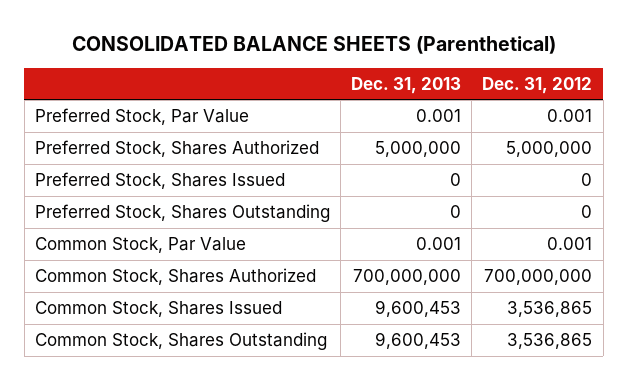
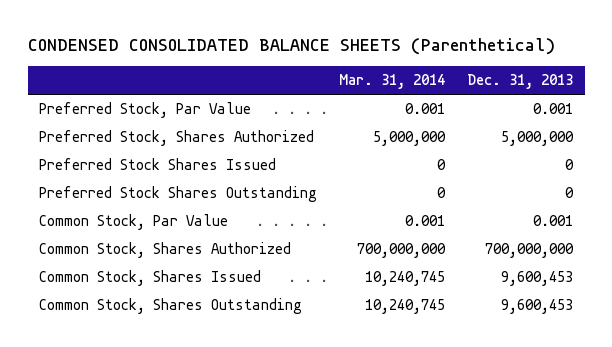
[71,35,556,54] CONSOLIDATED BALANCE SHEETS (Parenthetical) -> [27,38,555,56] CONDENSED CONSOLIDATED BALANCE SHEETS (Parenthetical)
[482,76,593,94] Dec. 31, 2012 -> none
none -> [339,74,446,90] Mar. 31, 2014
[34,171,285,189] Preferred Stock, Shares Issued -> [38,158,276,171] Preferred Stock Shares Issued
[34,203,330,222] Preferred Stock, Shares Outstanding -> [38,186,317,203] Preferred Stock Shares Outstanding

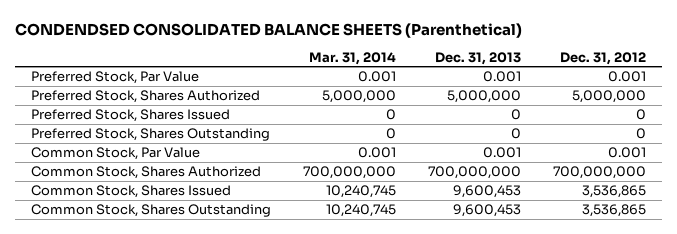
[27,38,555,56] CONDENSED CONSOLIDATED BALANCE SHEETS (Parenthetical) -> [15,22,523,38] CONDENDSED CONSOLIDATED BALANCE SHEETS (Parenthetical)
none -> [559,51,646,65] Dec. 31, 2012
[38,158,276,171] Preferred Stock Shares Issued -> [30,108,230,122] Preferred Stock, Shares Issued
[38,186,317,203] Preferred Stock Shares Outstanding -> [30,127,270,141] Preferred Stock, Shares Outstanding

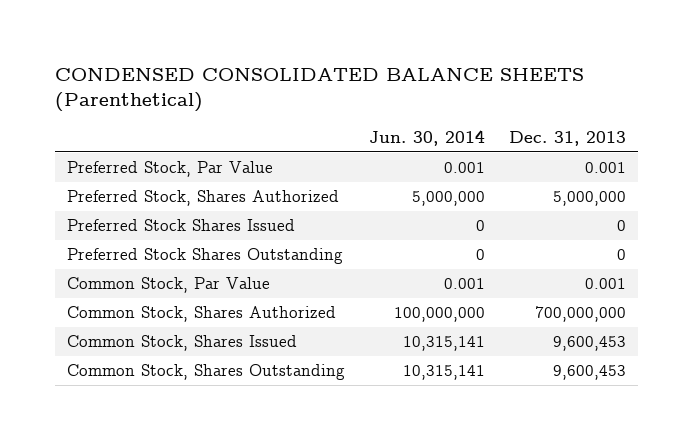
[15,22,523,38] CONDENDSED CONSOLIDATED BALANCE SHEETS (Parenthetical) -> [55,67,585,112] CONDENSED CONSOLIDATED BALANCE SHEETS (Parenthetical)
[308,51,396,65] Mar. 31, 2014 -> none
[559,51,646,65] Dec. 31, 2012 -> none
none -> [368,129,485,146] Jun. 30, 2014
[30,108,230,122] Preferred Stock, Shares Issued -> [67,219,296,232] Preferred Stock Shares Issued
[30,127,270,141] Preferred Stock, Shares Outstanding -> [67,248,344,265] Preferred Stock Shares Outstanding

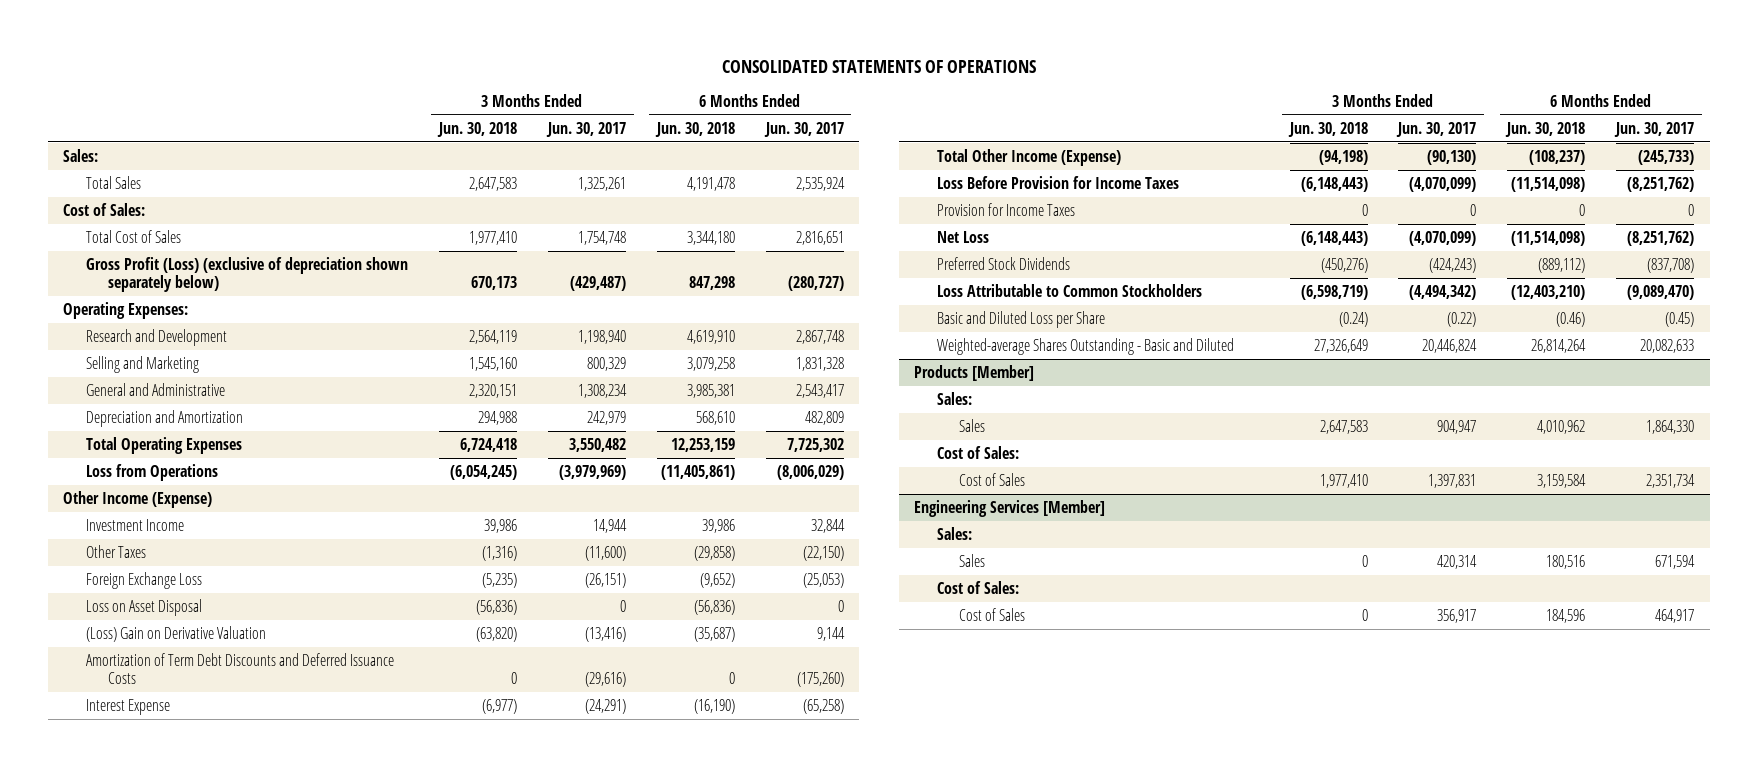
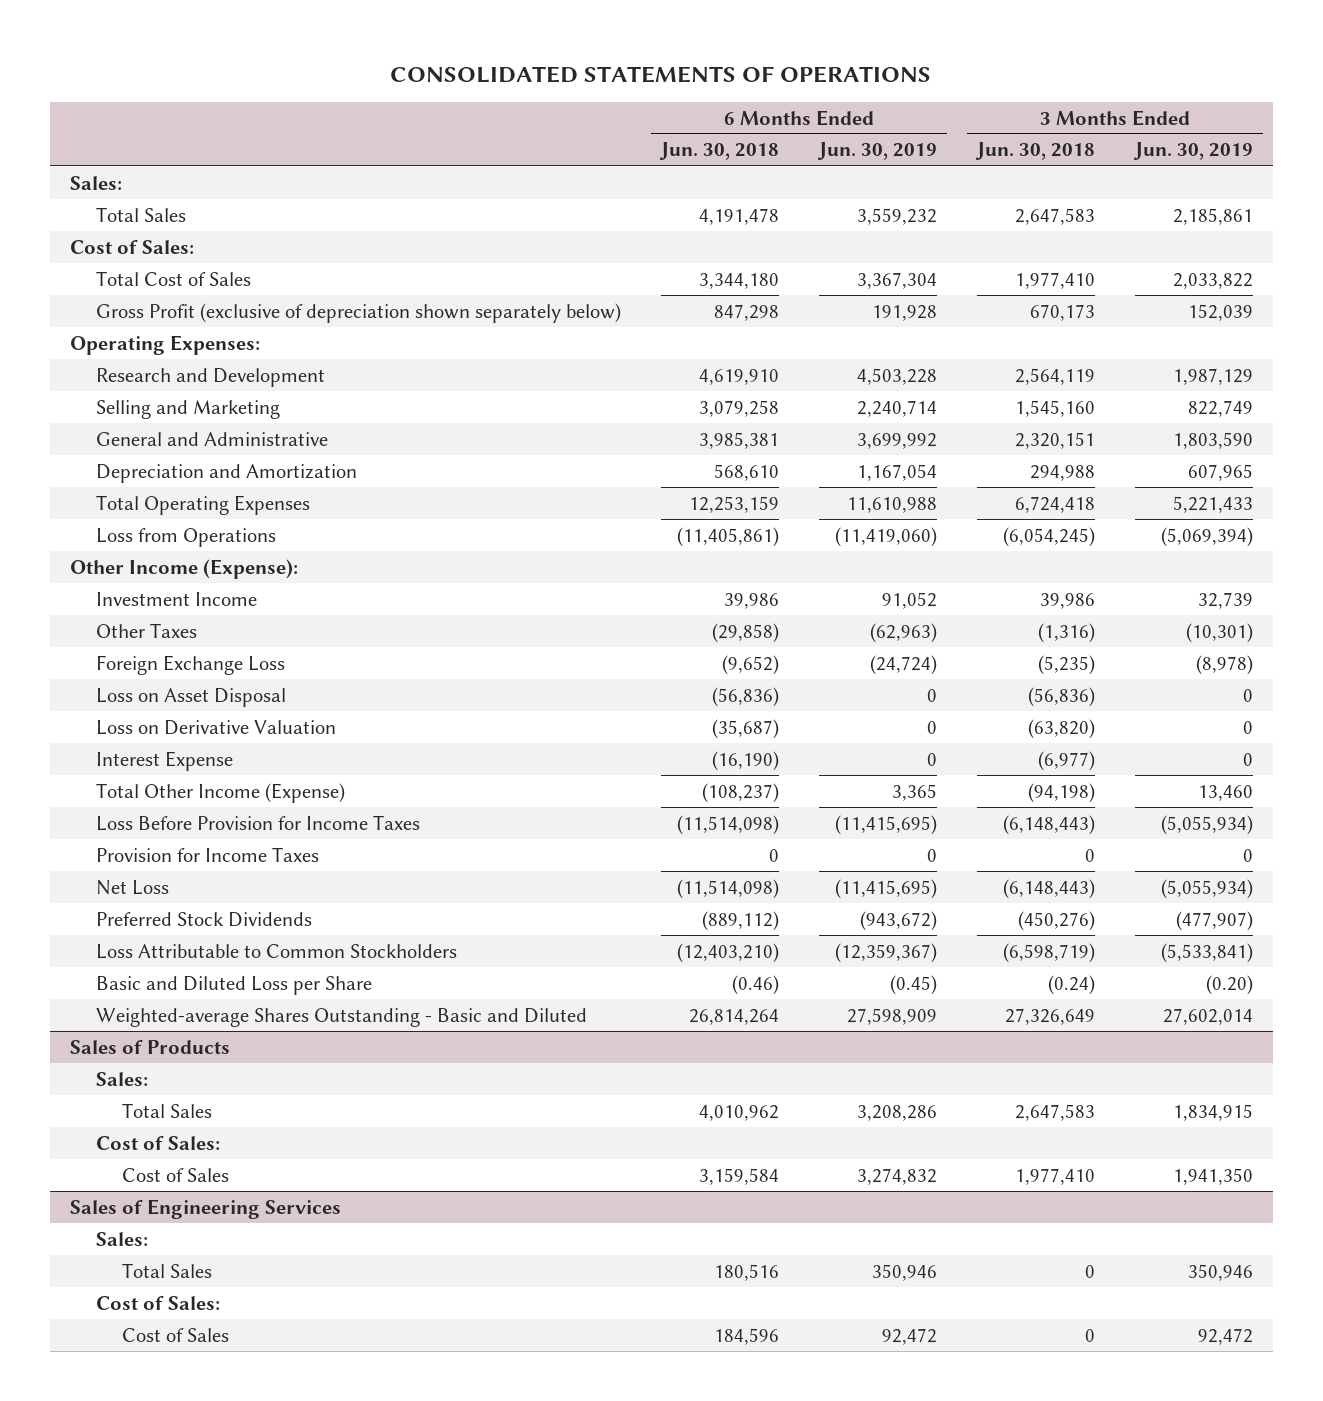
[545,121,626,137] Jun. 30, 2017 -> none
[763,121,844,137] Jun. 30, 2017 -> none
none -> [817,142,938,161] Jun. 30, 2019
none -> [1133,142,1254,161] Jun. 30, 2019
[85,256,408,293] Gross Profit (Loss) (exclusive of depreciation shown separately below) -> [96,302,622,323] Gross Profit (exclusive of depreciation shown separately below)
[63,490,213,508] Other Income (Expense) -> [69,558,298,579] Other Income (Expense):
[85,652,394,685] Amortization of Term Debt Discounts and Deferred Issuance Costs -> none
[85,625,266,642] (Loss) Gain on Derivative Valuation -> [96,719,337,735] Loss on Derivative Valuation
[914,364,1035,381] Products [Member] -> [69,1039,230,1054] Sales of Products
[959,418,986,432] Sales -> [122,1102,213,1118] Total Sales
[914,499,1106,517] Engineering Services [Member] -> none
none -> [69,1198,341,1219] Sales of Engineering Services
[959,553,986,567] Sales -> [122,1262,213,1278] Total Sales

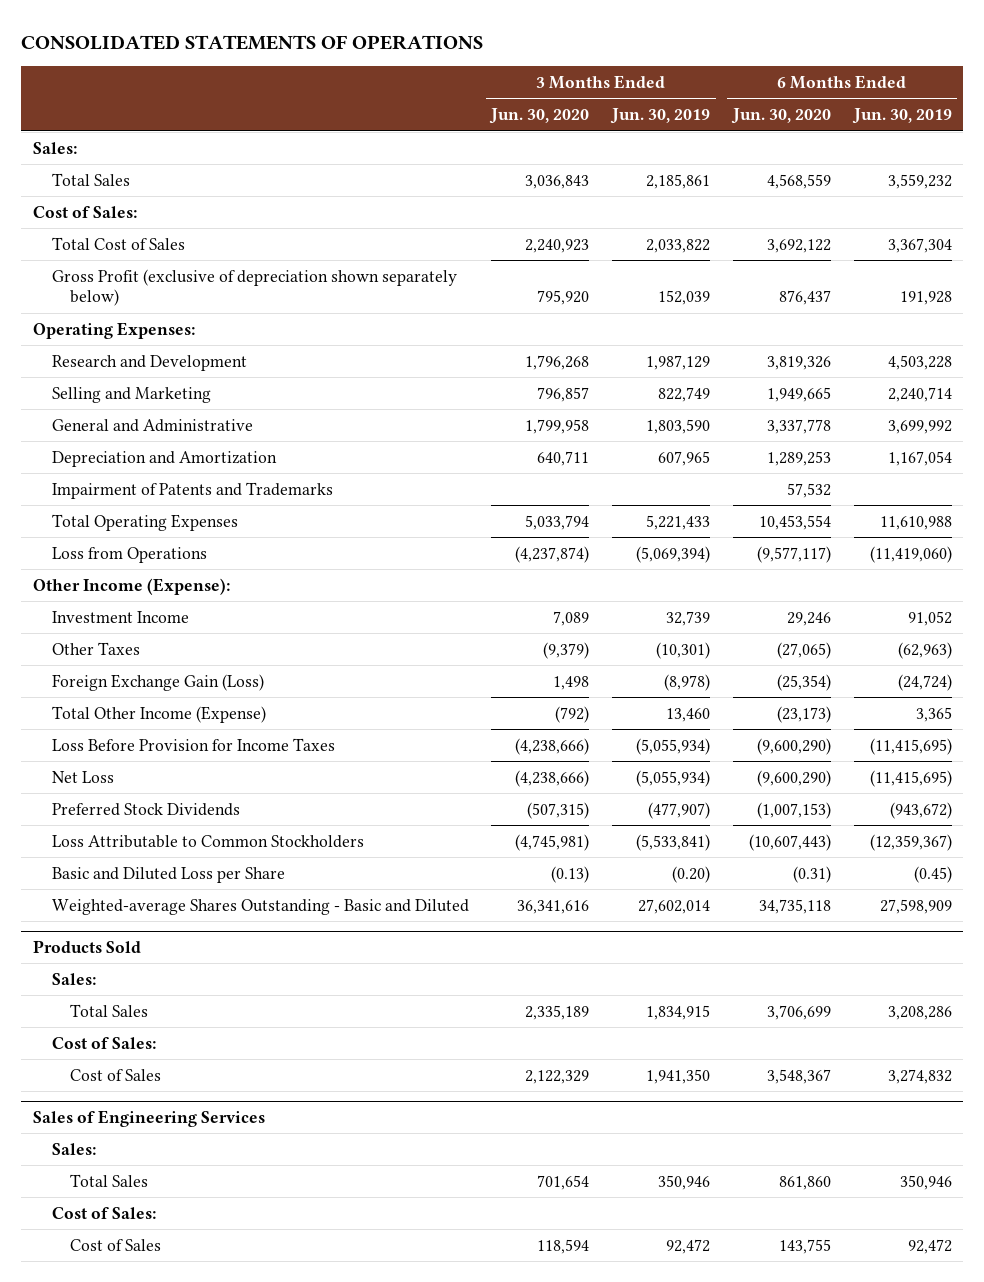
[659,142,780,161] Jun. 30, 2018 -> none
[975,142,1096,161] Jun. 30, 2018 -> none
none -> [489,108,590,125] Jun. 30, 2020
none -> [730,108,831,125] Jun. 30, 2020
none -> [51,481,333,499] Impairment of Patents and Trademarks
[96,687,287,707] Loss on Asset Disposal -> none
[96,719,337,735] Loss on Derivative Valuation -> none
[96,750,234,771] Interest Expense -> none
[96,654,286,675] Foreign Exchange Loss -> [51,673,264,691] Foreign Exchange Gain (Loss)
[96,846,320,862] Provision for Income Taxes -> none
[69,1039,230,1054] Sales of Products -> [32,940,141,954] Products Sold

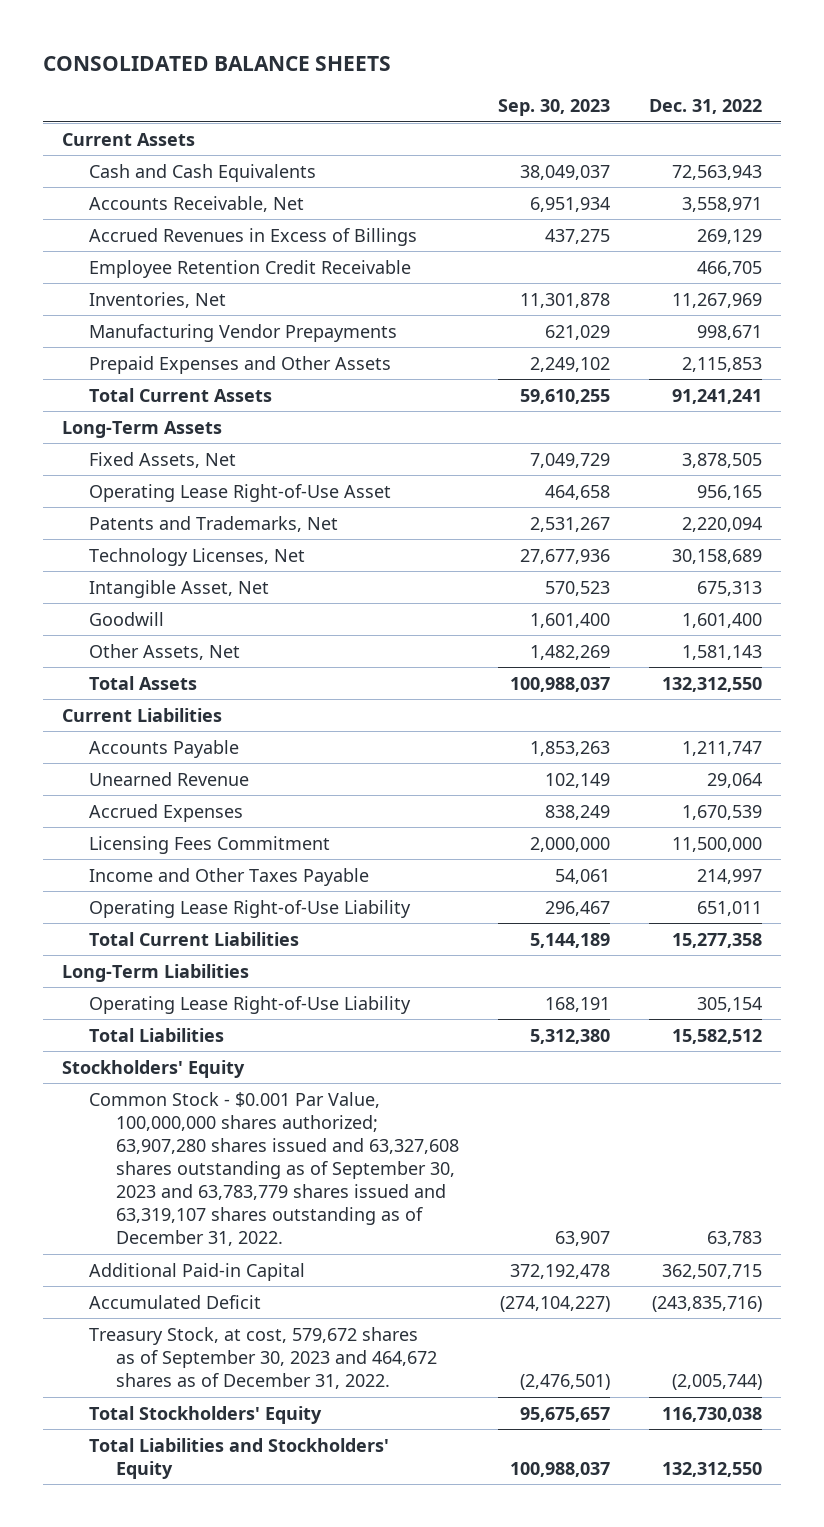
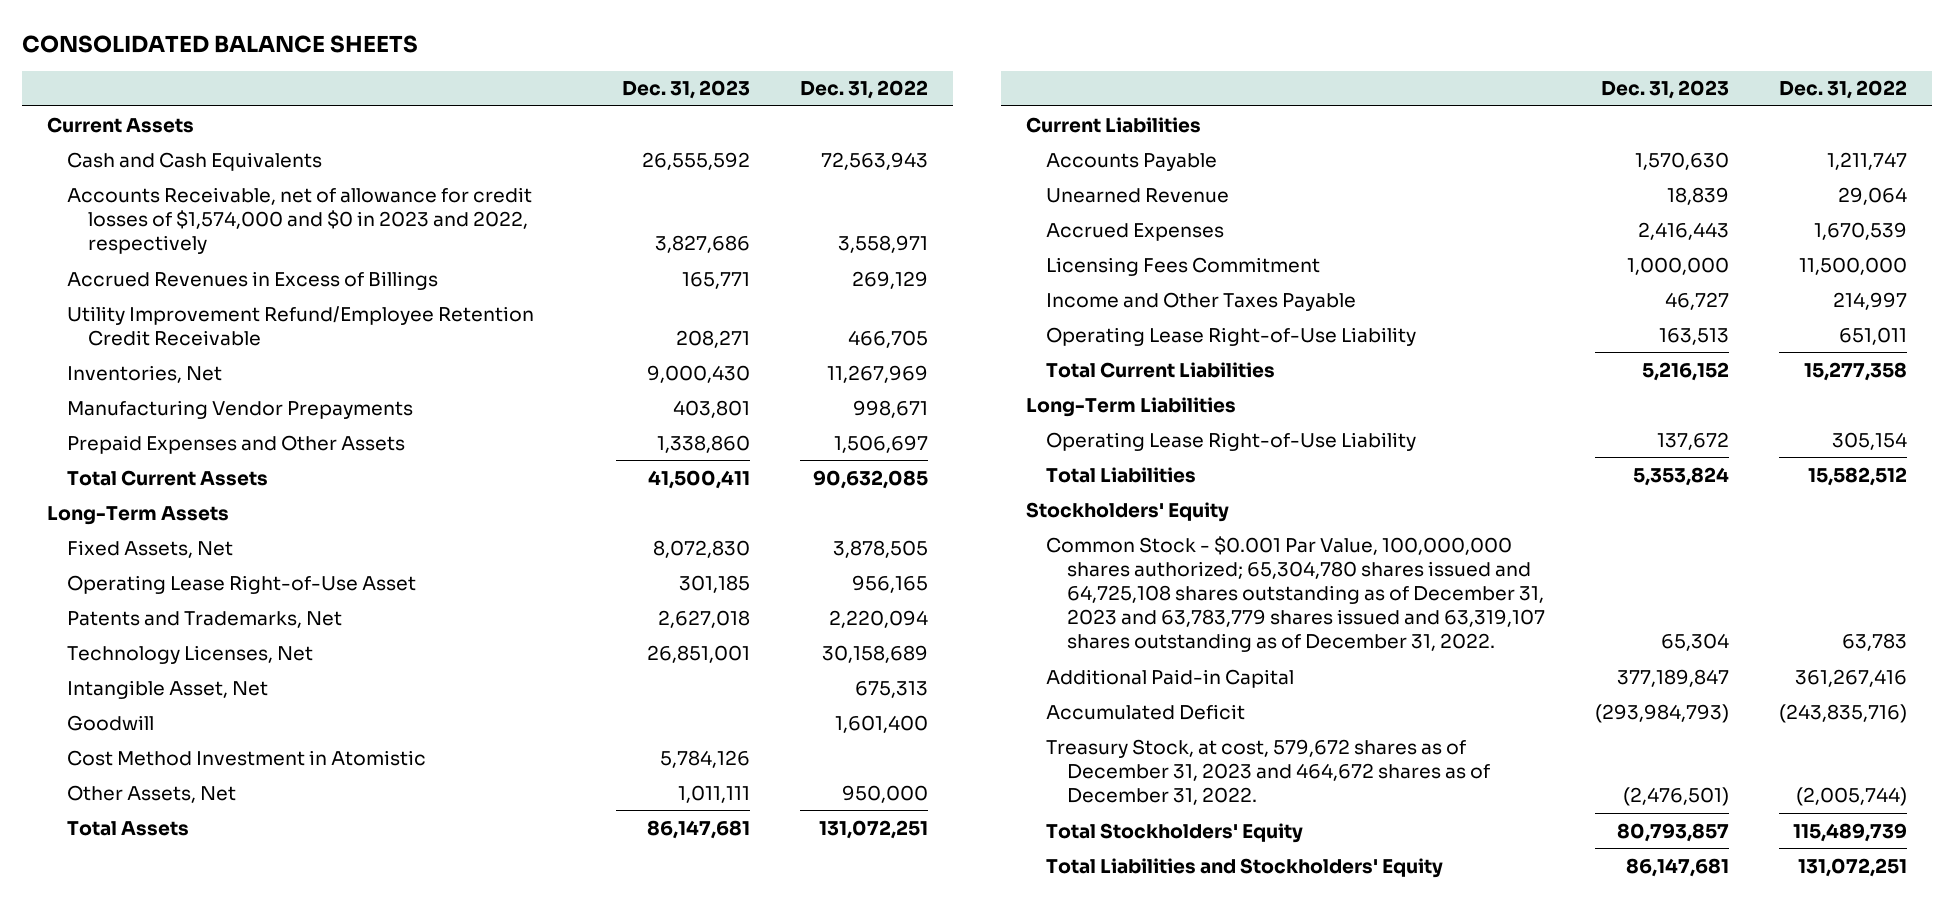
[497,99,610,117] Sep. 30, 2023 -> none
none -> [621,80,750,100] Dec. 31, 2023
[89,195,305,212] Accounts Receivable, Net -> [67,186,533,254] Accounts Receivable, net of allowance for credit losses of $1,574,000 and $0 in 2023 and 2022, respectively
[89,259,412,278] Employee Retention Credit Receivable -> [67,305,535,346] Utility Improvement Refund/Employee Retention Credit Receivable
[681,356,762,372] 2,115,853 -> [834,434,929,453] 1,506,697
[671,388,762,404] 91,241,241 -> [813,469,929,489] 90,632,085
none -> [67,749,427,766] Cost Method Investment in Atomistic
[681,644,762,660] 1,581,143 -> [842,784,929,803] 950,000
[661,676,762,692] 132,312,550 -> [819,819,929,839] 131,072,251
[89,1091,459,1246] Common Stock - $0.001 Par Value, 100,000,000 shares authorized; 63,907,280 shares issued and 63,327,608 shares outstanding as of September 30, 2023 and 63,783,779 shares issued and 63,319,107 shares outstanding as of December 31, 2022. -> [1046,535,1545,653] Common Stock - $0.001 Par Value, 100,000,000 shares authorized; 65,304,780 shares issued and 64,725,108 shares outstanding as of December 31, 2023 and 63,783,779 shares issued and 63,319,107 shares outstanding as of December 31, 2022.
[661,1263,762,1279] 362,507,715 -> [1794,668,1907,687] 361,267,416
[89,1326,437,1389] Treasury Stock, at cost, 579,672 shares as of September 30, 2023 and 464,672 shares as of December 31, 2022. -> [1046,738,1490,805] Treasury Stock, at cost, 579,672 shares as of December 31, 2023 and 464,672 shares as of December 31, 2022.
[661,1406,762,1422] 116,730,038 -> [1792,822,1907,842] 115,489,739
[661,1461,762,1477] 132,312,550 -> [1797,857,1907,877] 131,072,251

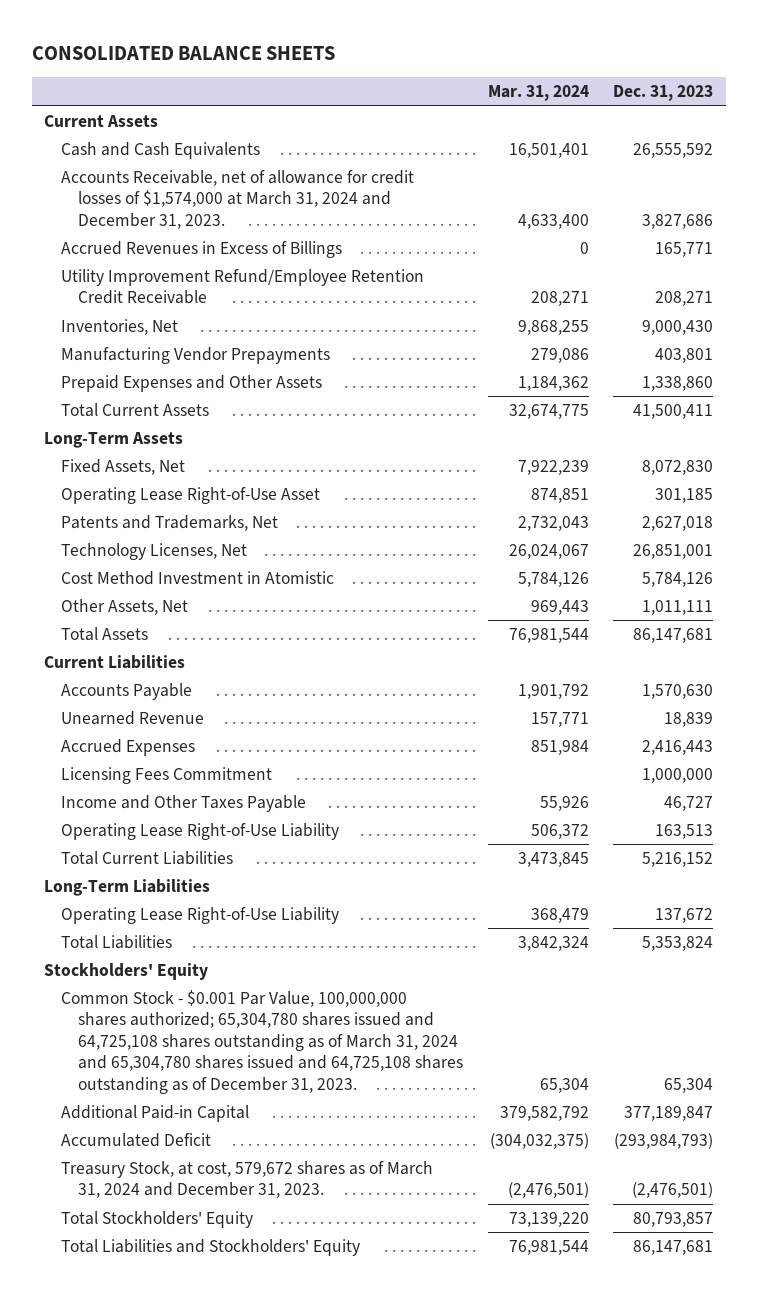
[800,80,929,100] Dec. 31, 2022 -> none
none -> [487,85,589,102] Mar. 31, 2024
[67,186,533,254] Accounts Receivable, net of allowance for credit losses of $1,574,000 and $0 in 2023 and 2022, respectively -> [61,170,415,229] Accounts Receivable, net of allowance for credit losses of $1,574,000 at March 31, 2024 and December 31, 2023.
[67,679,269,699] Intangible Asset, Net -> none
[67,714,155,731] Goodwill -> none
[1046,535,1545,653] Common Stock - $0.001 Par Value, 100,000,000 shares authorized; 65,304,780 shares issued and 64,725,108 shares outstanding as of December 31, 2023 and 63,783,779 shares issued and 63,319,107 shares outstanding as of December 31, 2022. -> [61,990,464,1094] Common Stock - $0.001 Par Value, 100,000,000 shares authorized; 65,304,780 shares issued and 64,725,108 shares outstanding as of March 31, 2024 and 65,304,780 shares issued and 64,725,108 shares outstanding as of December 31, 2023.
[1046,738,1490,805] Treasury Stock, at cost, 579,672 shares as of December 31, 2023 and 464,672 shares as of December 31, 2022. -> [61,1161,434,1199] Treasury Stock, at cost, 579,672 shares as of March 31, 2024 and December 31, 2023.

